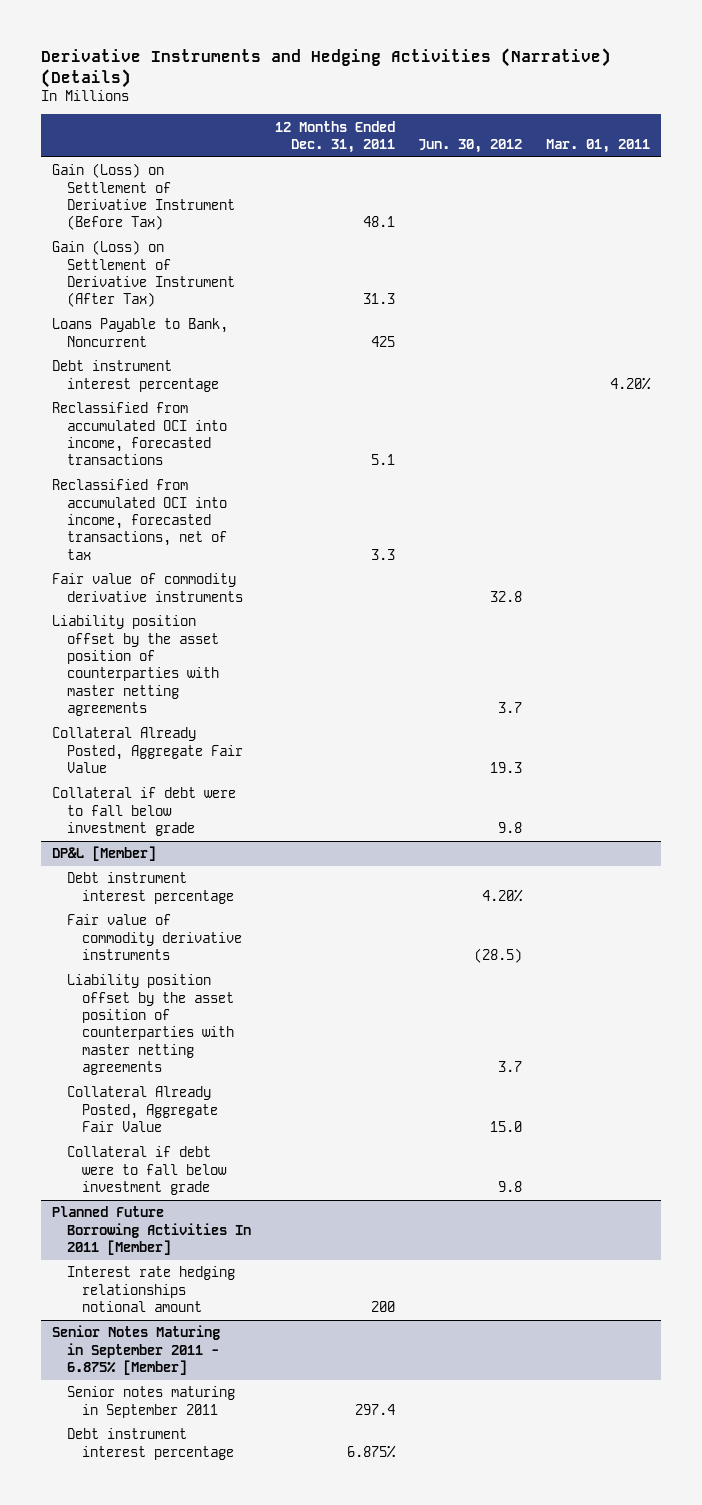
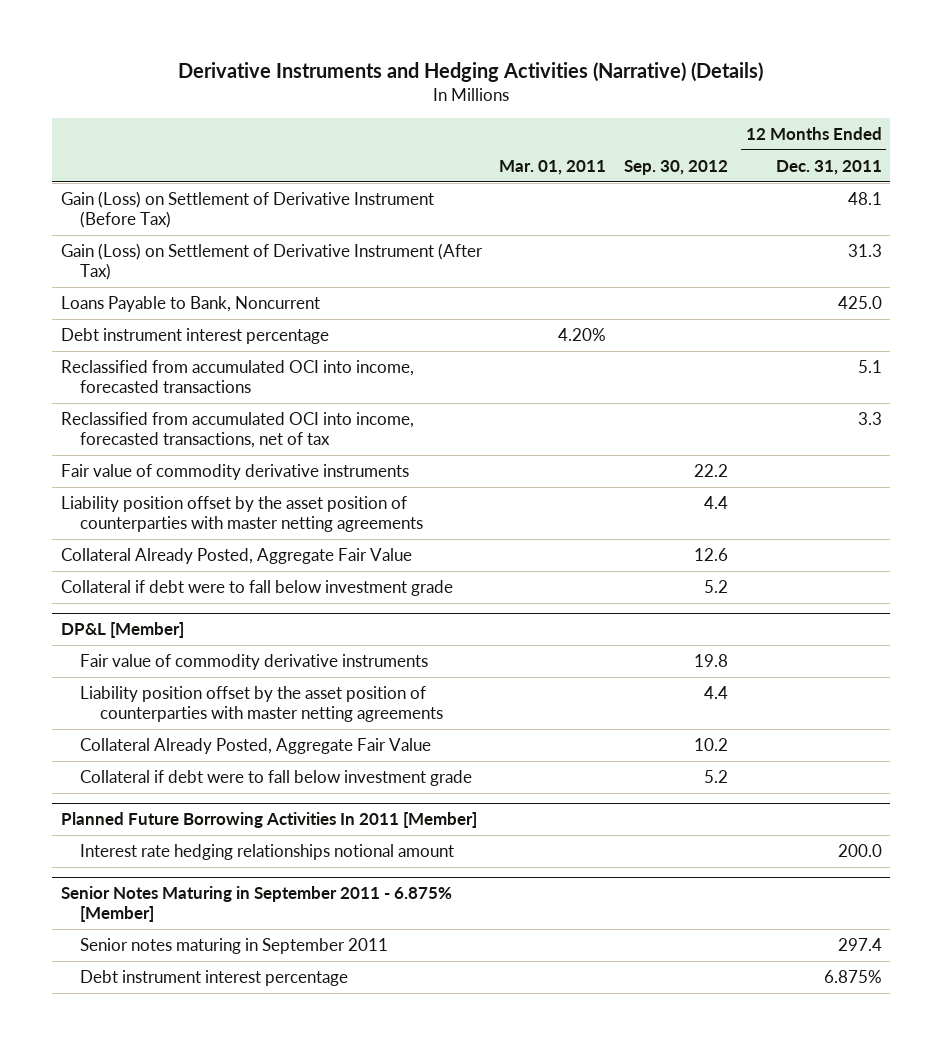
[418,138,523,153] Jun. 30, 2012 -> none
none -> [624,159,729,175] Sep. 30, 2012
[370,335,395,347] 425 -> [837,295,882,309] 425.0
[66,872,234,904] Debt instrument interest percentage -> none
[370,1300,395,1312] 200 -> [837,843,882,857] 200.0

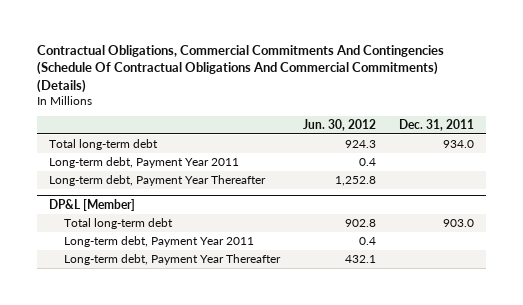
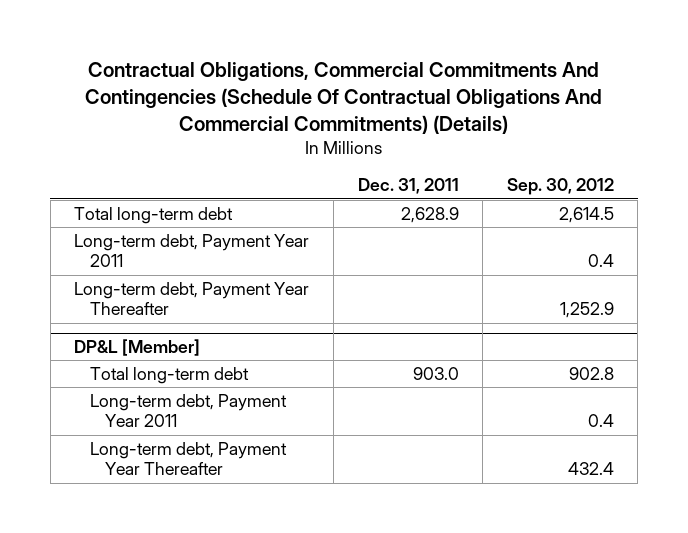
[303,118,377,131] Jun. 30, 2012 -> none
none -> [506,178,614,196] Sep. 30, 2012
[443,139,475,148] 934.0 -> [400,206,459,223] 2,628.9

